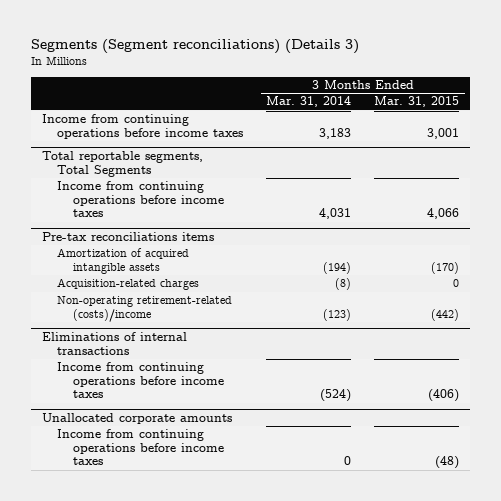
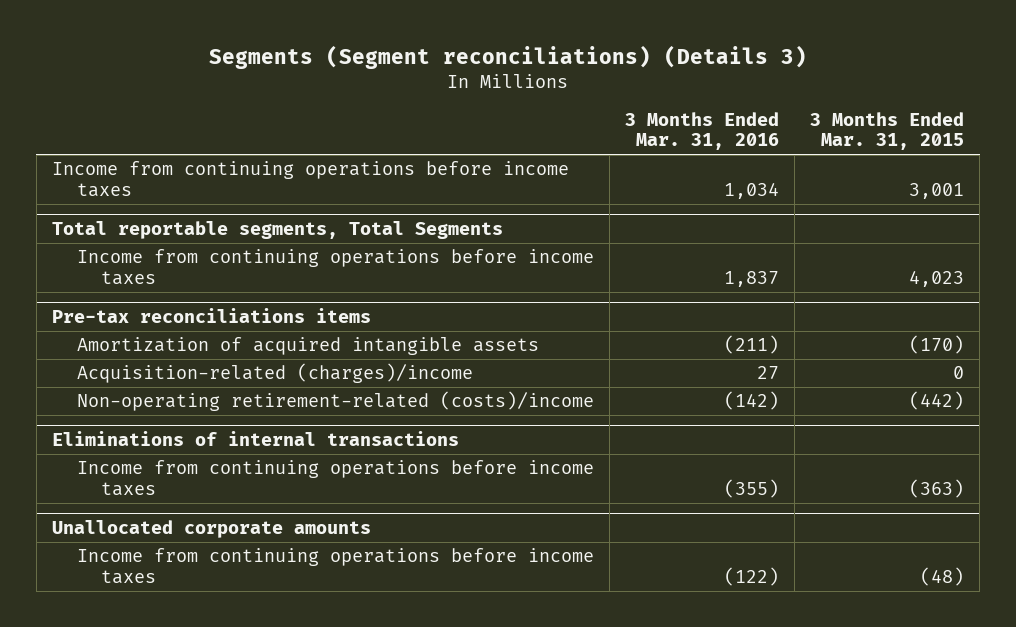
[266,96,352,108] Mar. 31, 2014 -> none
none -> [624,111,779,151] 3 Months Ended Mar. 31, 2016
[426,208,459,220] 4,066 -> [909,270,965,287] 4,023
[57,278,200,291] Acquisition-related charges -> [76,363,473,384] Acquisition-related (charges)/income
[427,389,459,403] (406) -> [909,478,965,498] (363)

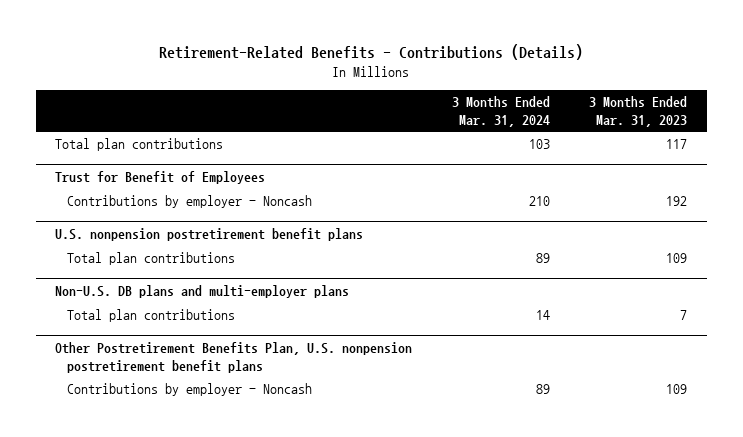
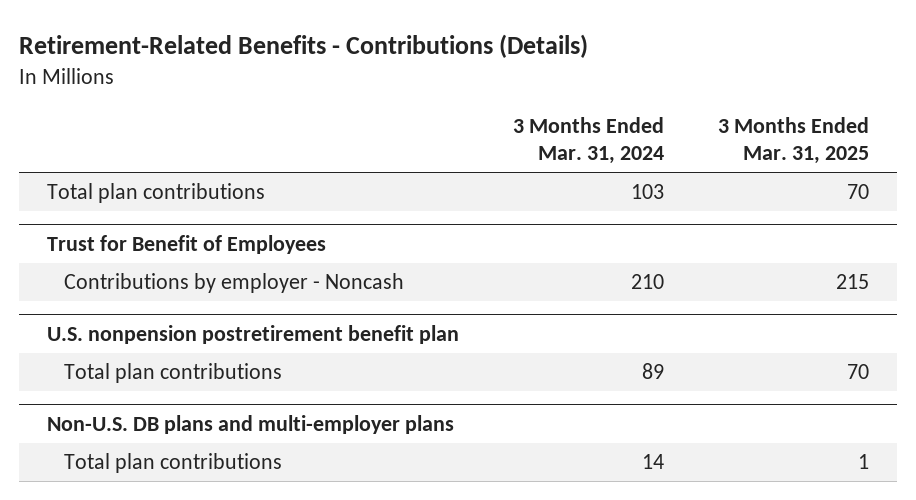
[589,95,688,127] 3 Months Ended Mar. 31, 2023 -> none
none -> [718,116,870,165] 3 Months Ended Mar. 31, 2025
[55,228,364,242] U.S. nonpension postretirement benefit plans -> [46,325,459,345] U.S. nonpension postretirement benefit plan
[55,342,413,374] Other Postretirement Benefits Plan, U.S. nonpension postretirement benefit plans -> none
[67,383,313,397] Contributions by employer - Noncash -> none

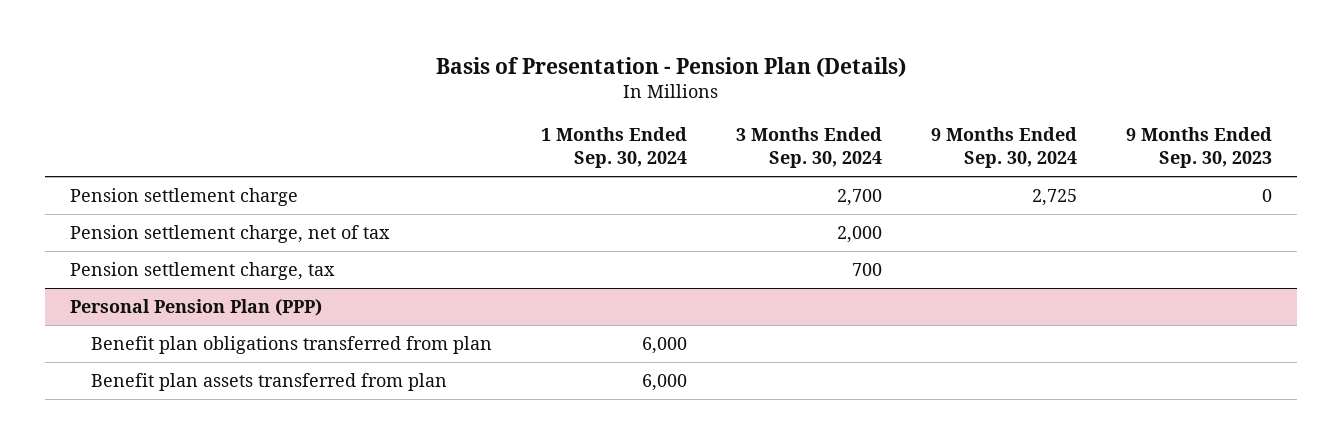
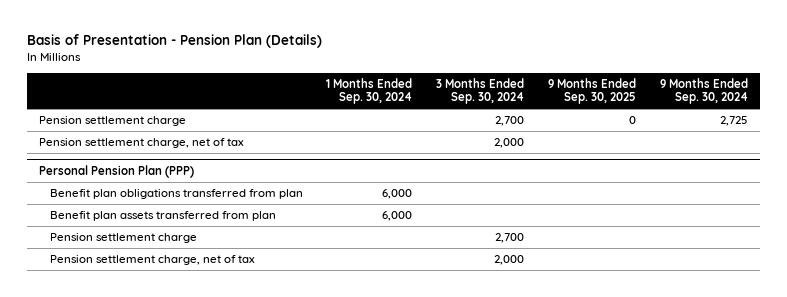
[1126,127,1273,169] 9 Months Ended Sep. 30, 2023 -> none
none -> [548,77,637,105] 9 Months Ended Sep. 30, 2025
[70,261,336,280] Pension settlement charge, tax -> none
none -> [49,233,197,244] Pension settlement charge
none -> [49,255,255,266] Pension settlement charge, net of tax

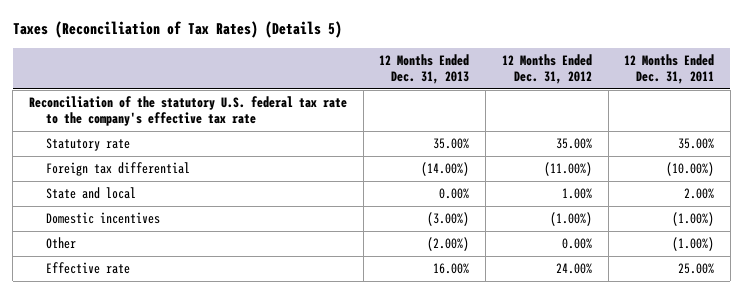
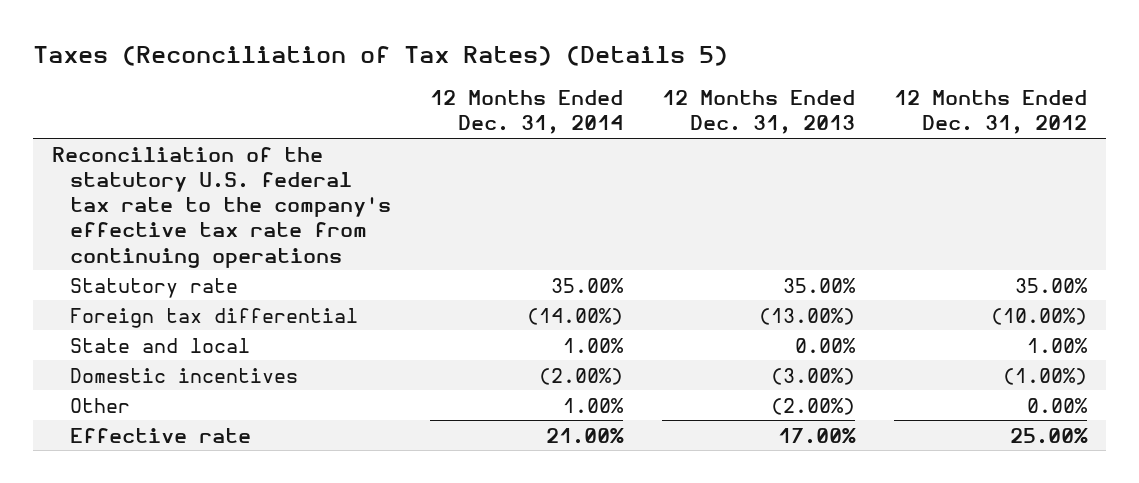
[624,53,715,85] 12 Months Ended Dec. 31, 2011 -> none
none -> [429,90,623,135] 12 Months Ended Dec. 31, 2014
[29,96,348,127] Reconciliation of the statutory U.S. federal tax rate to the company's effective tax rate -> [52,146,391,268] Reconciliation of the statutory U.S. federal tax rate to the company's effective tax rate from continuing operations
[421,162,470,177] (14.00%) -> [758,307,855,325] (13.00%)
[543,162,592,177] (11.00%) -> [990,307,1087,325] (10.00%)
[433,263,470,275] 16.00% -> [777,427,856,444] 17.00%
[555,263,592,275] 24.00% -> [1009,427,1088,444] 25.00%

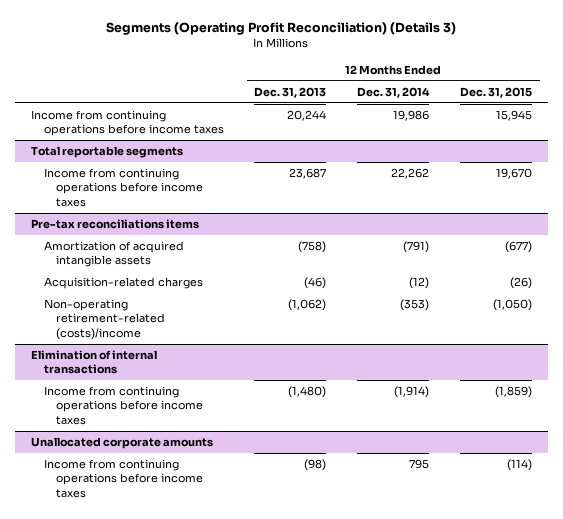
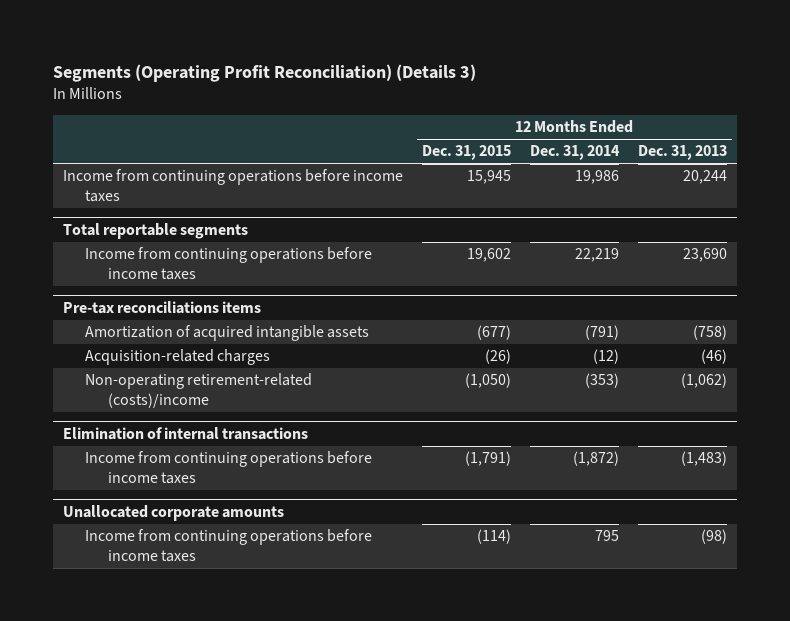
[289,168,327,180] 23,687 -> [683,248,728,263] 23,690
[391,168,430,180] 22,262 -> [574,248,619,263] 22,219
[496,168,533,180] 19,670 -> [466,248,511,263] 19,602
[288,386,327,399] (1,480) -> [681,451,728,467] (1,483)
[394,386,430,399] (1,914) -> [572,451,619,467] (1,872)
[495,386,533,399] (1,859) -> [464,451,511,467] (1,791)

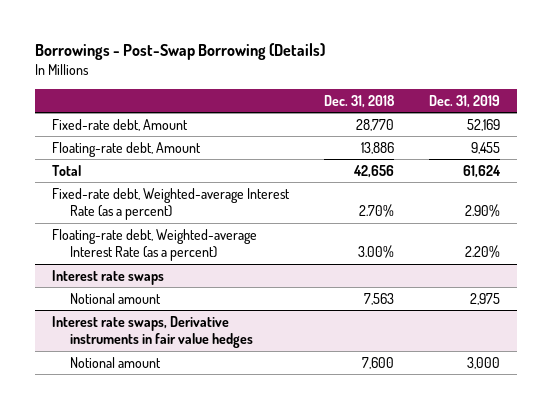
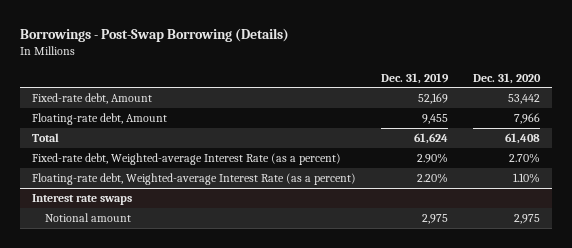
[323,94,395,108] Dec. 31, 2018 -> none
none -> [472,72,541,84] Dec. 31, 2020
[52,315,253,349] Interest rate swaps, Derivative instruments in fair value hedges -> none
[69,356,161,368] Notional amount -> none

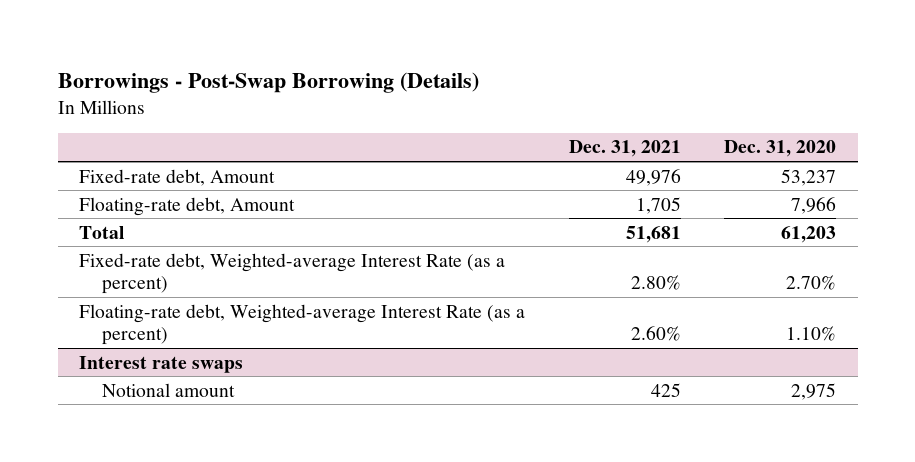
[380,72,449,84] Dec. 31, 2019 -> none
none -> [568,140,681,158] Dec. 31, 2021
[507,94,540,105] 53,442 -> [781,168,837,186] 53,237
[504,133,540,145] 61,408 -> [781,225,837,243] 61,203

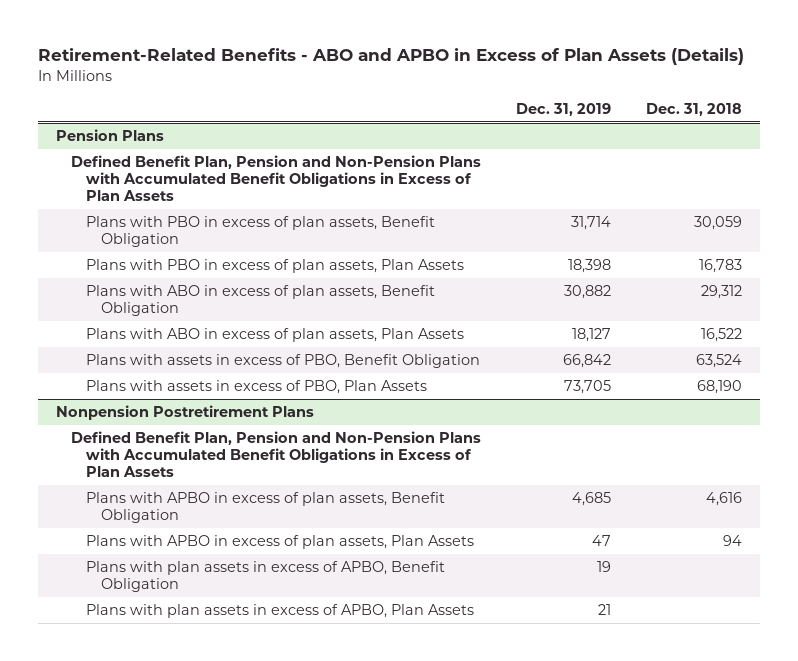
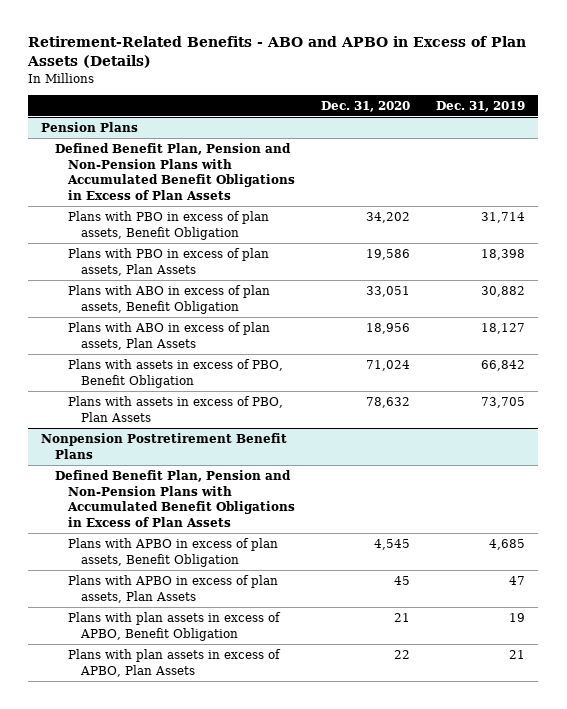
[646,102,743,116] Dec. 31, 2018 -> none
none -> [320,100,410,112] Dec. 31, 2020
[55,405,314,421] Nonpension Postretirement Plans -> [41,432,288,459] Nonpension Postretirement Benefit Plans

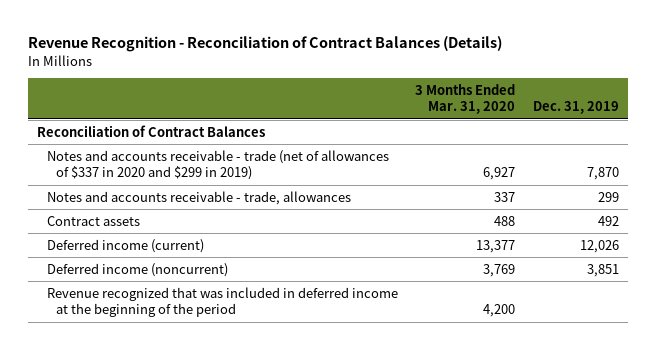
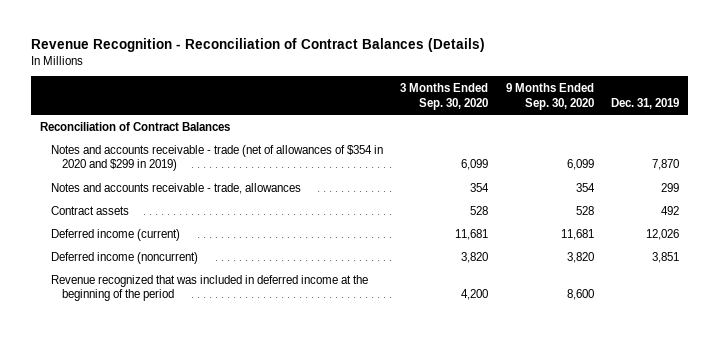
[415,84,516,115] 3 Months Ended Mar. 31, 2020 -> none
none -> [400,83,489,110] 3 Months Ended Sep. 30, 2020
none -> [505,83,594,110] 9 Months Ended Sep. 30, 2020
[46,149,389,181] Notes and accounts receivable - trade (net of allowances of $337 in 2020 and $299 in 2019) -> [50,144,383,172] Notes and accounts receivable - trade (net of allowances of $354 in 2020 and $299 in 2019)

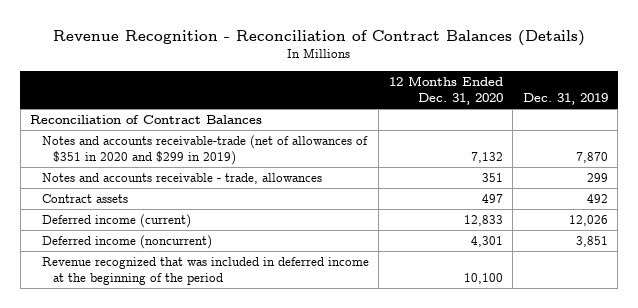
[400,83,489,110] 3 Months Ended Sep. 30, 2020 -> none
[505,83,594,110] 9 Months Ended Sep. 30, 2020 -> none
none -> [388,76,503,106] 12 Months Ended Dec. 31, 2020
[50,144,383,172] Notes and accounts receivable - trade (net of allowances of $354 in 2020 and $299 in 2019) -> [41,134,368,165] Notes and accounts receivable-trade (net of allowances of $351 in 2020 and $299 in 2019)

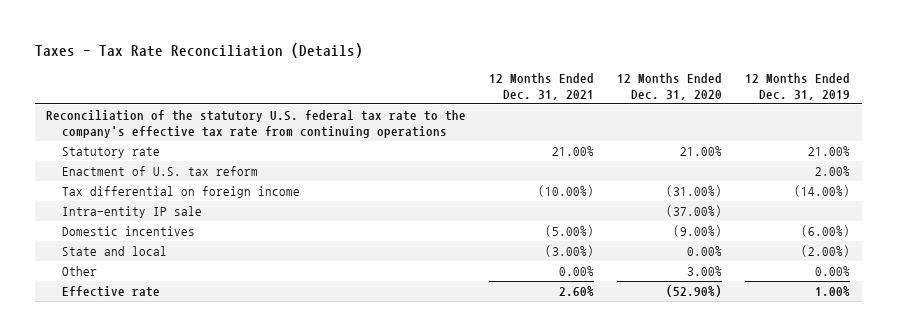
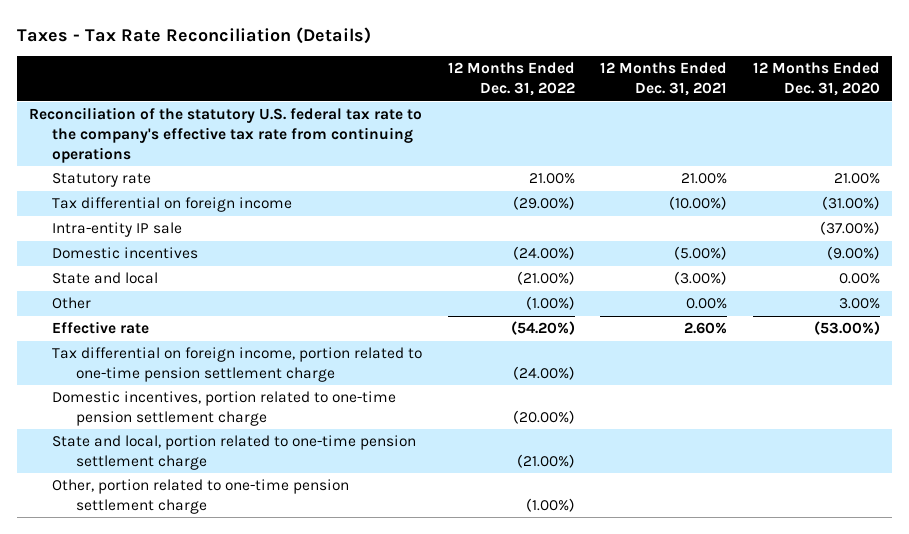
[745,72,851,100] 12 Months Ended Dec. 31, 2019 -> none
none -> [447,62,575,97] 12 Months Ended Dec. 31, 2022
[62,166,259,177] Enactment of U.S. tax reform -> none
[666,285,723,298] (52.90%) -> [813,321,880,336] (53.00%)
none -> [52,347,423,382] Tax differential on foreign income, portion related to one-time pension settlement charge
none -> [52,391,397,426] Domestic incentives, portion related to one-time pension settlement charge
none -> [52,435,417,470] State and local, portion related to one-time pension settlement charge
none -> [52,479,350,514] Other, portion related to one-time pension settlement charge

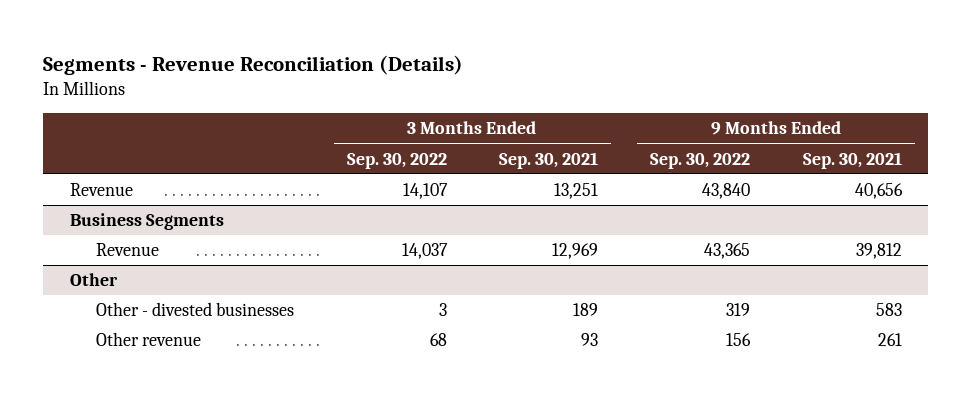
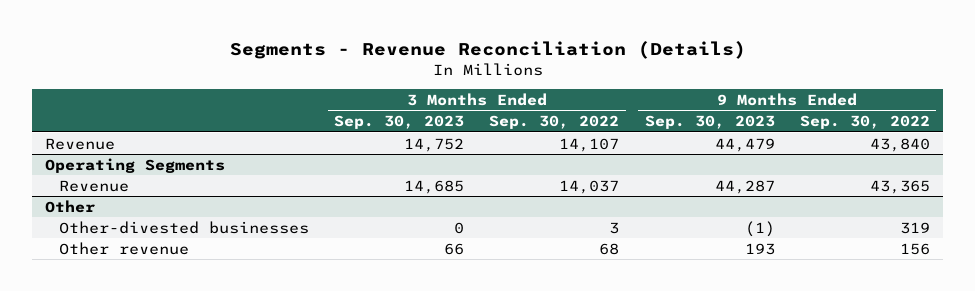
[498,151,598,169] Sep. 30, 2021 -> none
[802,151,902,169] Sep. 30, 2021 -> none
none -> [334,115,465,130] Sep. 30, 2023
none -> [644,115,775,130] Sep. 30, 2023
[69,213,224,231] Business Segments -> [44,157,225,173] Operating Segments
[96,302,295,317] Other - divested businesses -> [58,220,309,234] Other-divested businesses

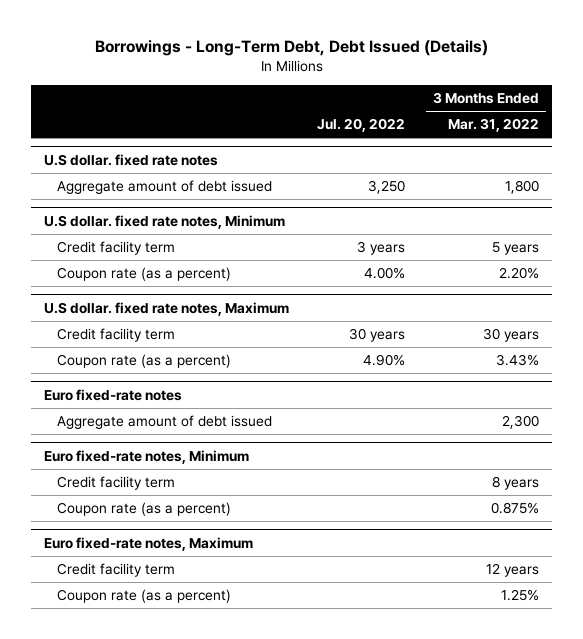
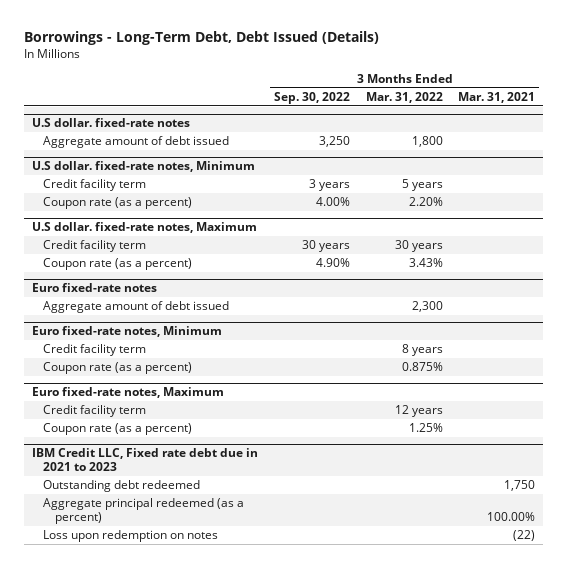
[317,118,406,133] Jul. 20, 2022 -> none
none -> [273,91,350,104] Sep. 30, 2022
none -> [458,91,536,103] Mar. 31, 2021
[44,153,219,166] U.S dollar. fixed rate notes -> [32,118,191,128] U.S dollar. fixed-rate notes
[44,214,286,229] U.S dollar. fixed rate notes, Minimum -> [32,161,256,173] U.S dollar. fixed-rate notes, Minimum
[44,301,290,316] U.S dollar. fixed rate notes, Maximum -> [32,222,258,234] U.S dollar. fixed-rate notes, Maximum
none -> [32,448,259,472] IBM Credit LLC, Fixed rate debt due in 2021 to 2023
none -> [43,480,201,493] Outstanding debt redeemed
none -> [43,498,245,525] Aggregate principal redeemed (as a percent)
none -> [43,530,219,543] Loss upon redemption on notes

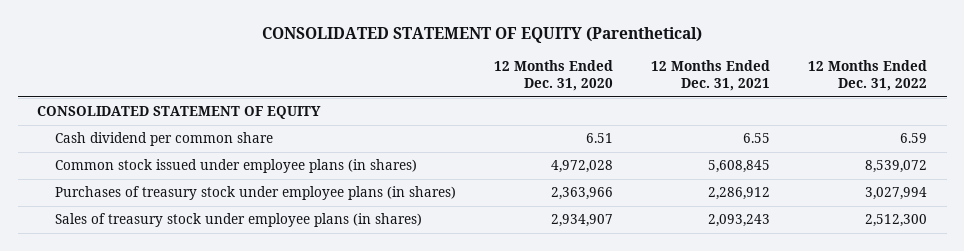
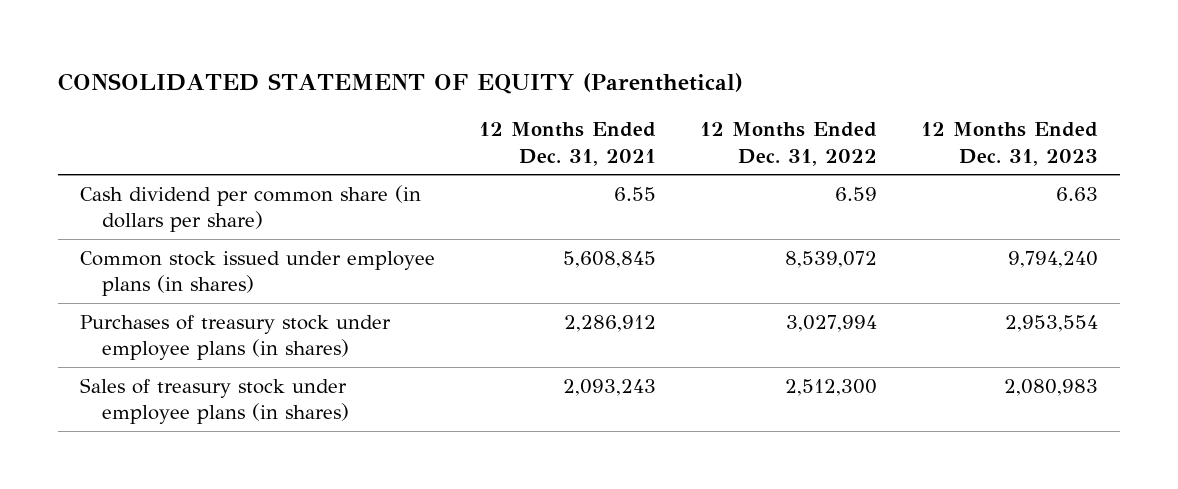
[494,59,614,91] 12 Months Ended Dec. 31, 2020 -> none
none -> [920,122,1098,167] 12 Months Ended Dec. 31, 2023
[36,106,321,120] CONSOLIDATED STATEMENT OF EQUITY -> none
[54,132,273,147] Cash dividend per common share -> [80,184,422,233] Cash dividend per common share (in dollars per share)

